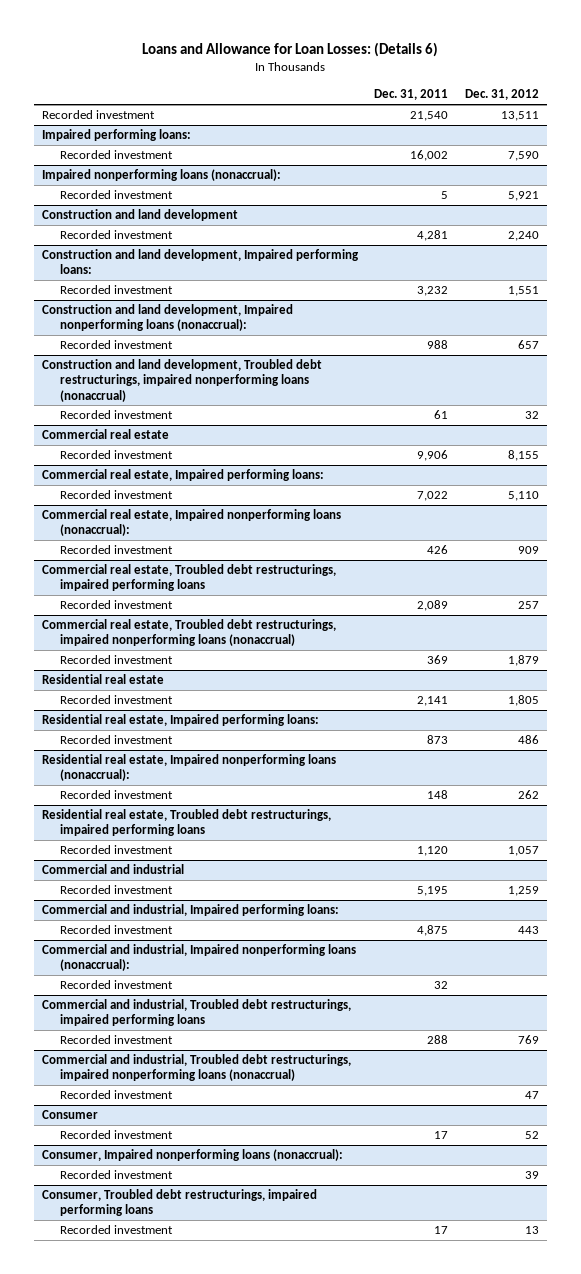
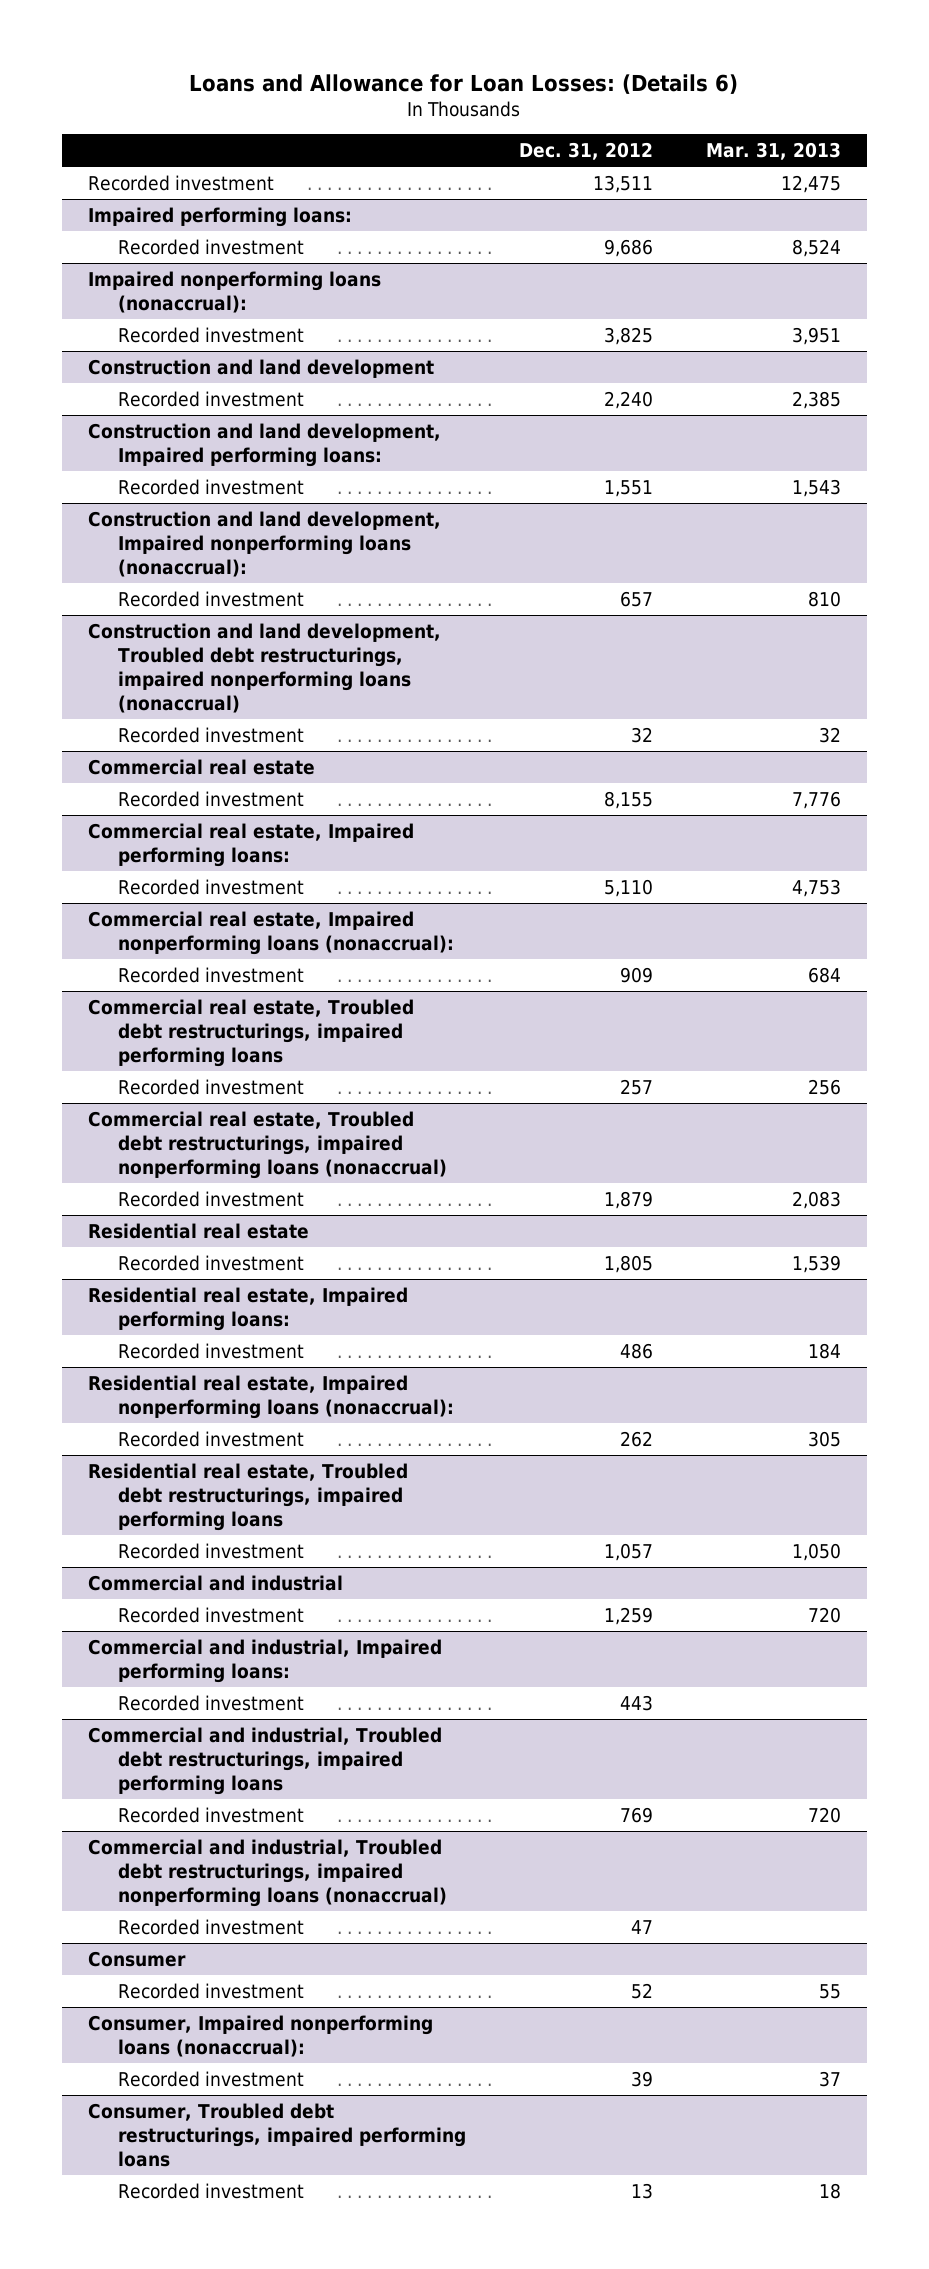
[374,89,449,101] Dec. 31, 2011 -> none
none -> [705,141,841,160] Mar. 31, 2013
[507,151,539,162] 7,590 -> [603,238,653,257] 9,686
[507,191,539,202] 5,921 -> [603,326,653,345] 3,825
[41,944,356,972] Commercial and industrial, Impaired nonperforming loans (nonaccrual): -> none
[59,980,173,990] Recorded investment -> none

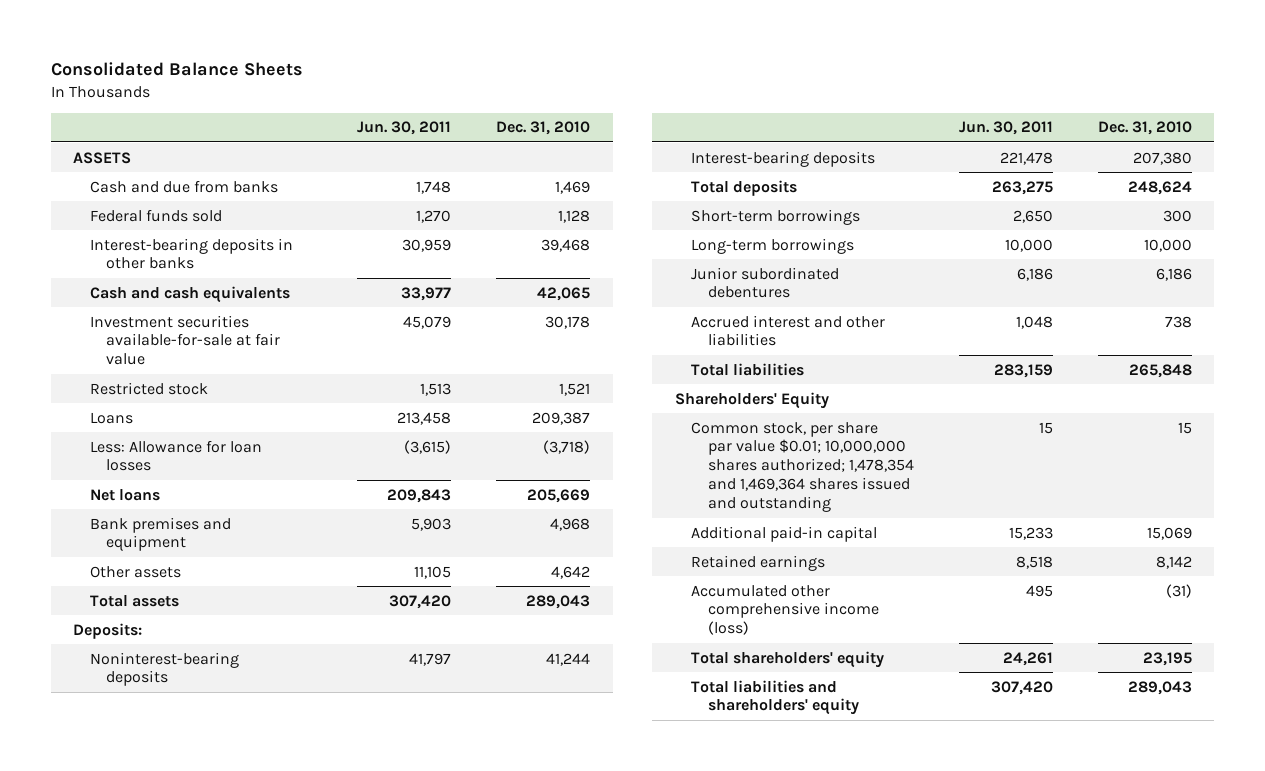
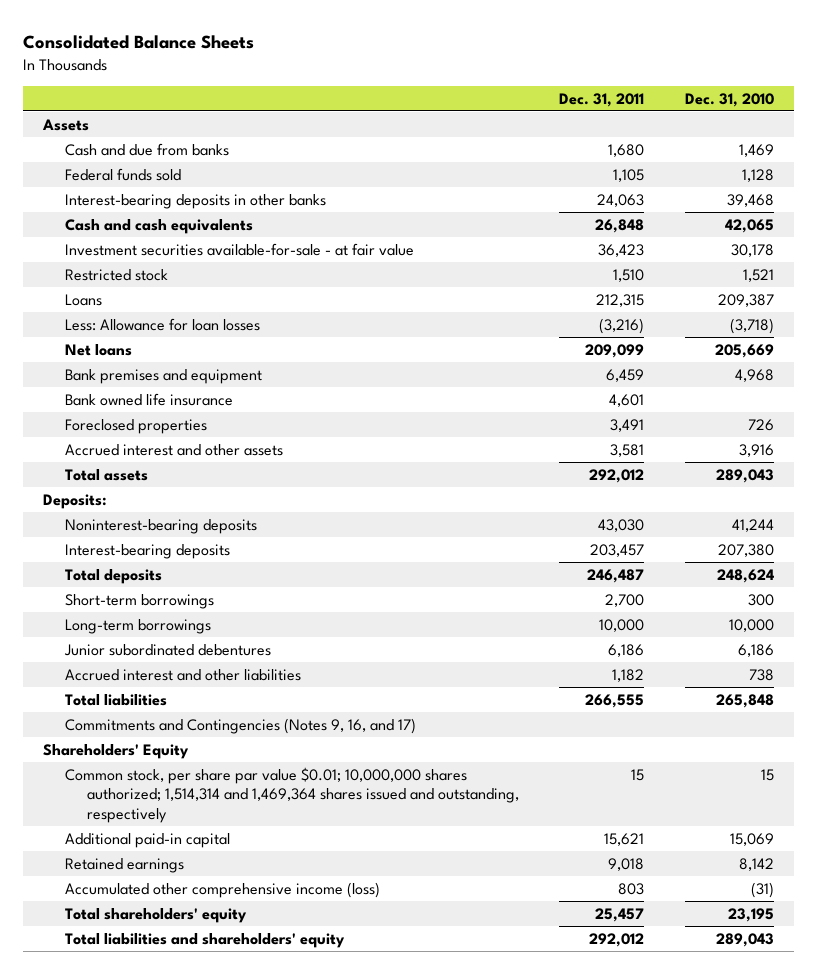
[357,121,452,136] Jun. 30, 2011 -> none
none -> [559,92,645,107] Dec. 31, 2011
[73,151,132,164] ASSETS -> [42,118,90,131] Assets
[89,314,281,366] Investment securities available-for-sale at fair value -> [64,242,414,256] Investment securities available-for-sale - at fair value
[89,565,181,578] Other assets -> none
none -> [64,392,233,406] Bank owned life insurance
none -> [64,418,207,434] Foreclosed properties
none -> [64,443,283,456] Accrued interest and other assets
none -> [64,717,416,734] Commitments and Contingencies (Notes 9, 16, and 17)
[691,421,914,513] Common stock, per share par value $0.01; 10,000,000 shares authorized; 1,478,354 and 1,469,364 shares issued and outstanding -> [64,766,519,823] Common stock, per share par value $0.01; 10,000,000 shares authorized; 1,514,314 and 1,469,364 shares issued and outstanding, respectively

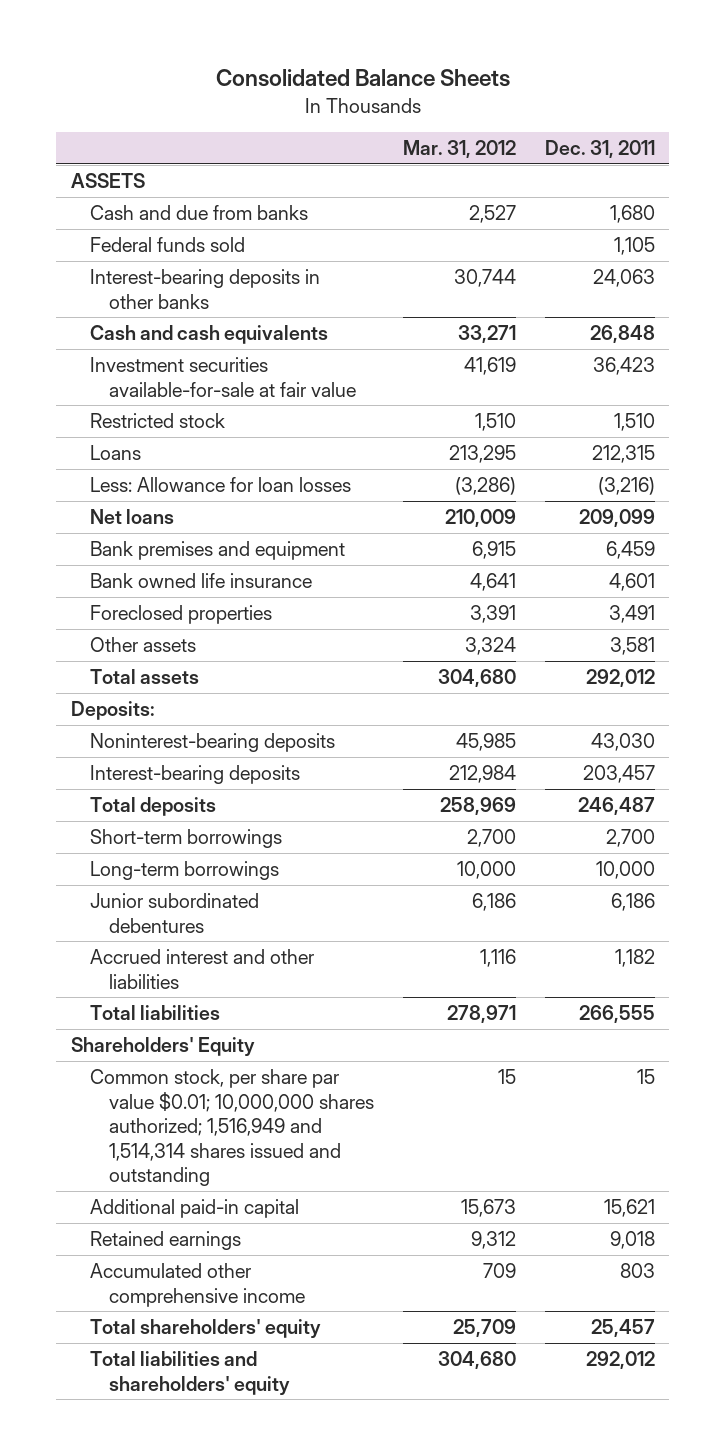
[684,92,774,107] Dec. 31, 2010 -> none
none -> [403,140,517,159] Mar. 31, 2012
[42,118,90,131] Assets -> [70,172,145,188] ASSETS
[64,242,414,256] Investment securities available-for-sale - at fair value -> [90,356,357,397] Investment securities available-for-sale at fair value
[64,443,283,456] Accrued interest and other assets -> [90,636,197,652] Other assets
[64,717,416,734] Commitments and Contingencies (Notes 9, 16, and 17) -> none
[64,766,519,823] Common stock, per share par value $0.01; 10,000,000 shares authorized; 1,514,314 and 1,469,364 shares issued and outstanding, respectively -> [90,1068,375,1187] Common stock, per share par value $0.01; 10,000,000 shares authorized; 1,516,949 and 1,514,314 shares issued and outstanding
[64,881,380,898] Accumulated other comprehensive income (loss) -> [90,1262,306,1307] Accumulated other comprehensive income

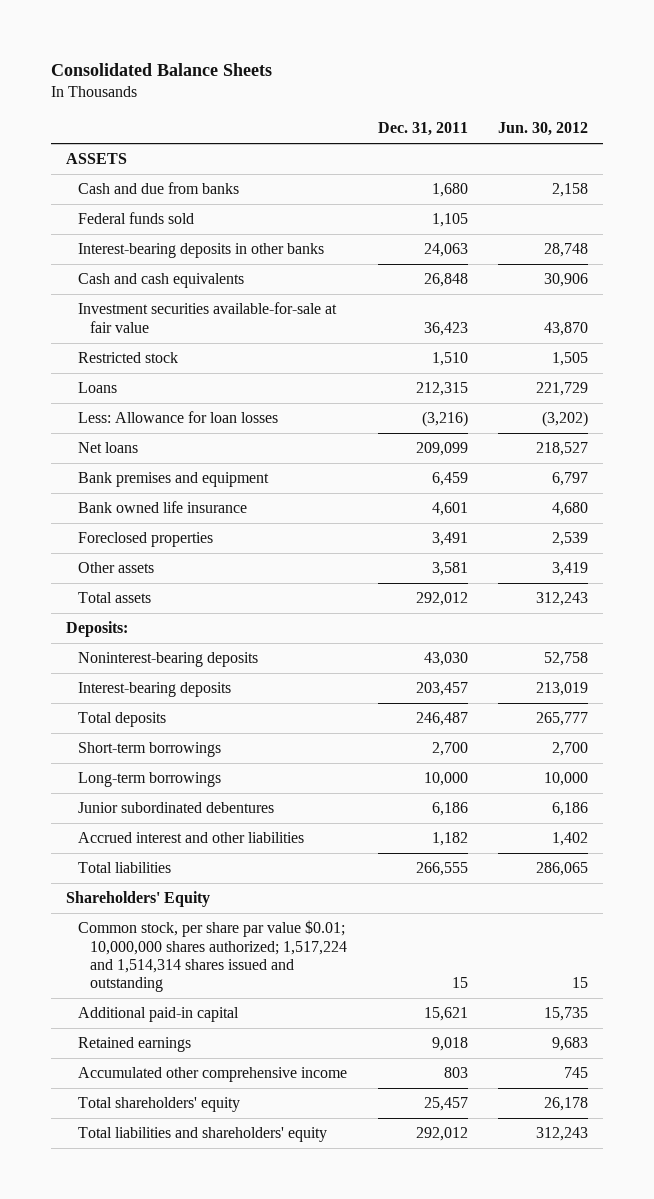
[403,140,517,159] Mar. 31, 2012 -> none
none -> [498,122,589,137] Jun. 30, 2012
[90,1068,375,1187] Common stock, per share par value $0.01; 10,000,000 shares authorized; 1,516,949 and 1,514,314 shares issued and outstanding -> [78,920,347,993] Common stock, per share par value $0.01; 10,000,000 shares authorized; 1,517,224 and 1,514,314 shares issued and outstanding

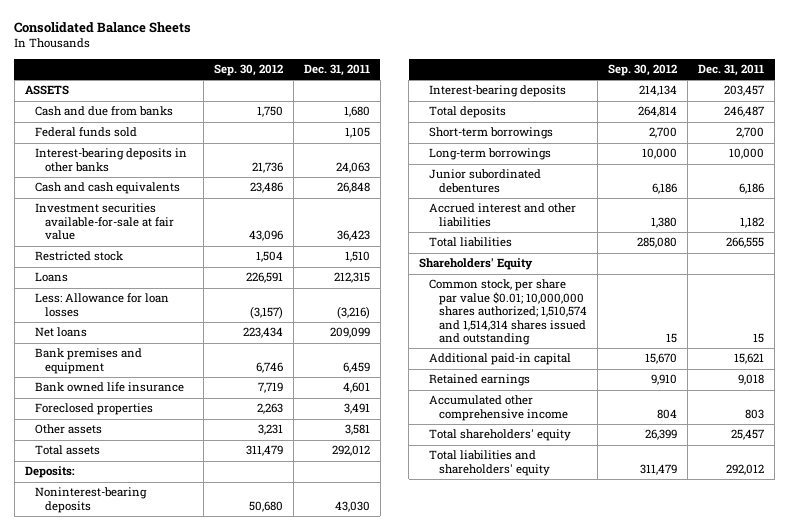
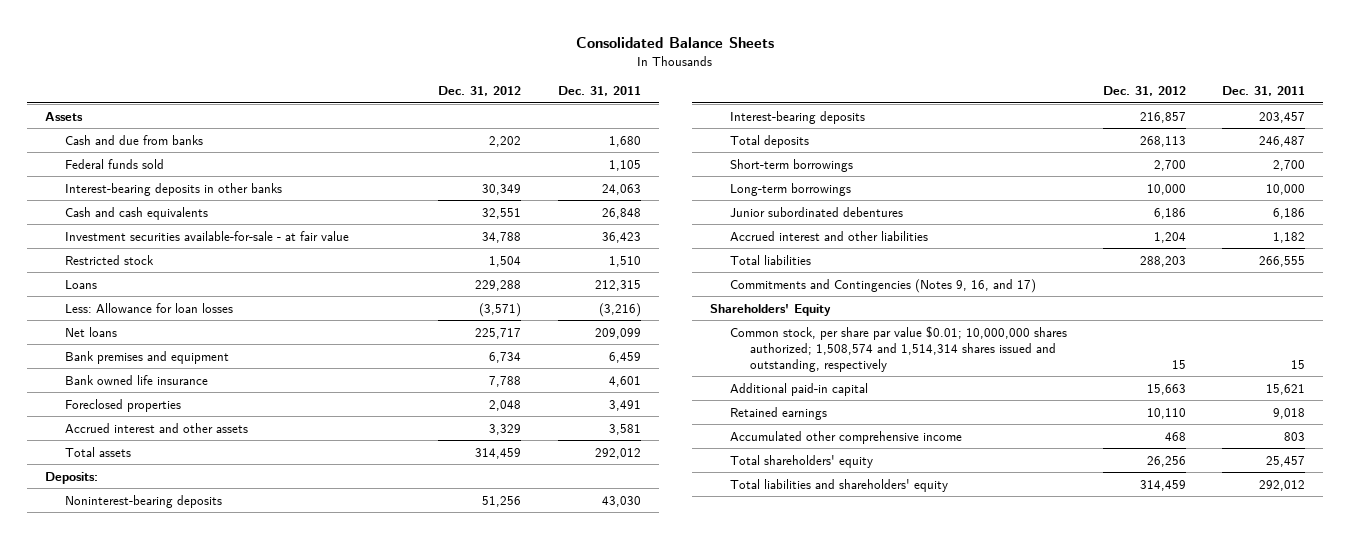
[213,64,283,77] Sep. 30, 2012 -> none
none -> [438,86,522,97] Dec. 31, 2012
[24,85,69,96] ASSETS -> [45,111,84,121] Assets
[34,203,174,241] Investment securities available-for-sale at fair value -> [65,230,350,241] Investment securities available-for-sale - at fair value
[34,424,102,435] Other assets -> [65,422,249,433] Accrued interest and other assets
none -> [729,278,1036,293] Commitments and Contingencies (Notes 9, 16, and 17)
[429,279,587,346] Common stock, per share par value $0.01; 10,000,000 shares authorized; 1,510,574 and 1,514,314 shares issued and outstanding -> [729,325,1067,373] Common stock, per share par value $0.01; 10,000,000 shares authorized; 1,508,574 and 1,514,314 shares issued and outstanding, respectively

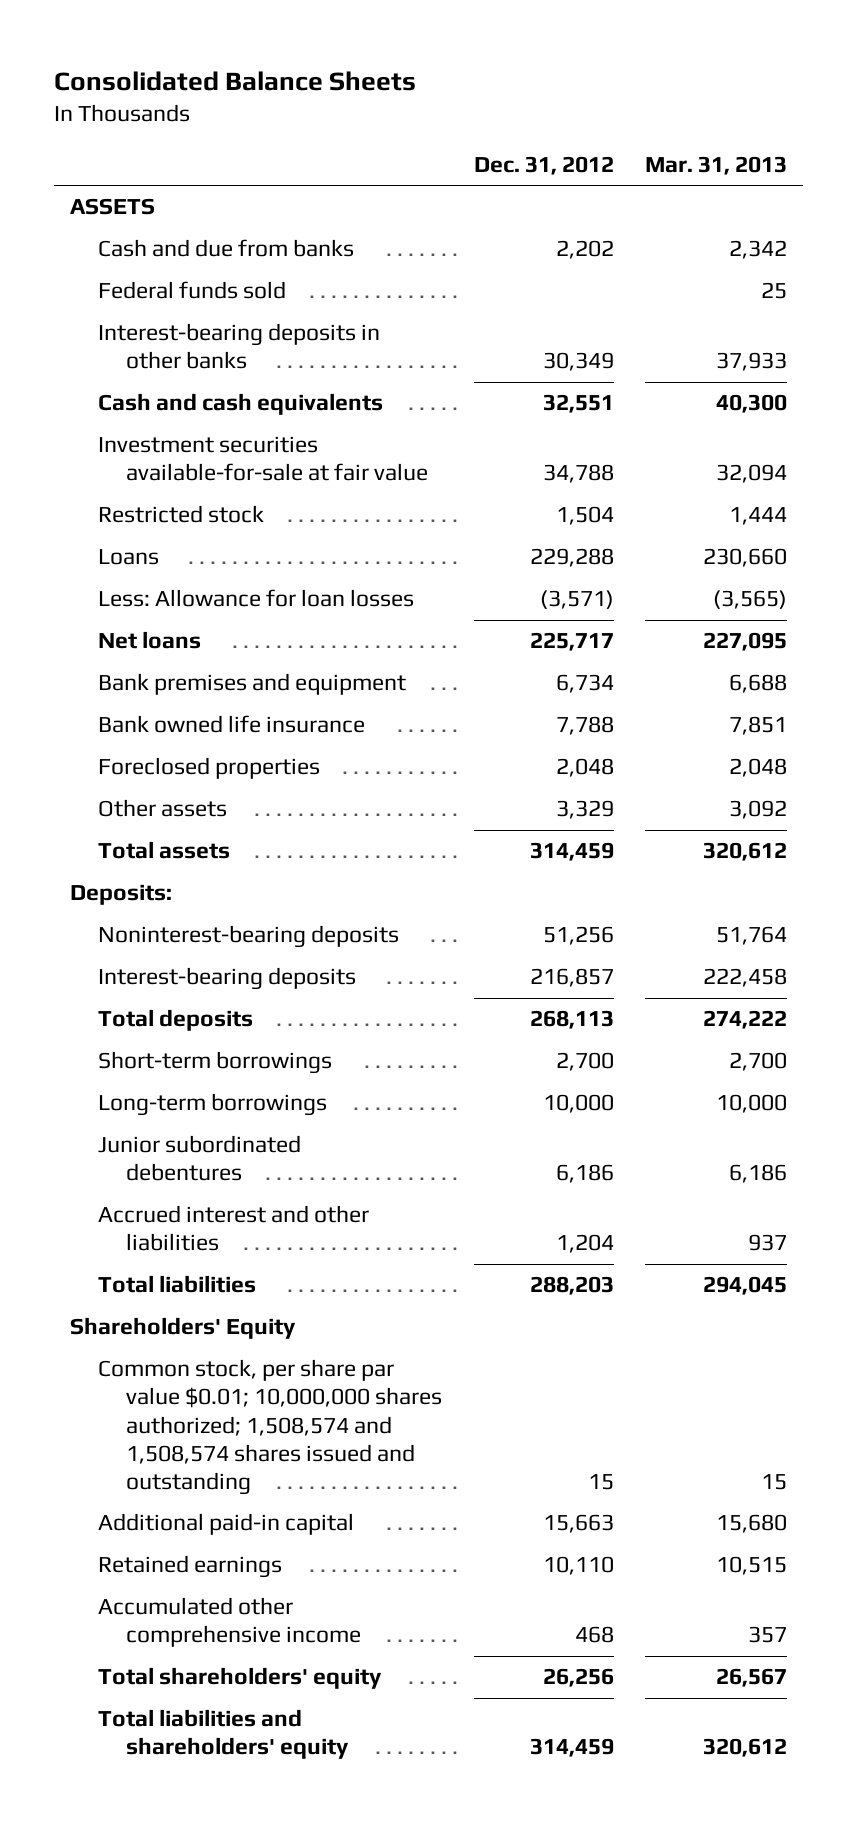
[557,86,641,97] Dec. 31, 2011 -> none
none -> [645,155,788,175] Mar. 31, 2013
[45,111,84,121] Assets -> [70,198,156,216] ASSETS
[65,230,350,241] Investment securities available-for-sale - at fair value -> [98,436,428,482] Investment securities available-for-sale at fair value
[65,422,249,433] Accrued interest and other assets -> [98,799,228,818] Other assets
[729,278,1036,293] Commitments and Contingencies (Notes 9, 16, and 17) -> none
[729,325,1067,373] Common stock, per share par value $0.01; 10,000,000 shares authorized; 1,508,574 and 1,514,314 shares issued and outstanding, respectively -> [98,1359,442,1496] Common stock, per share par value $0.01; 10,000,000 shares authorized; 1,508,574 and 1,508,574 shares issued and outstanding

